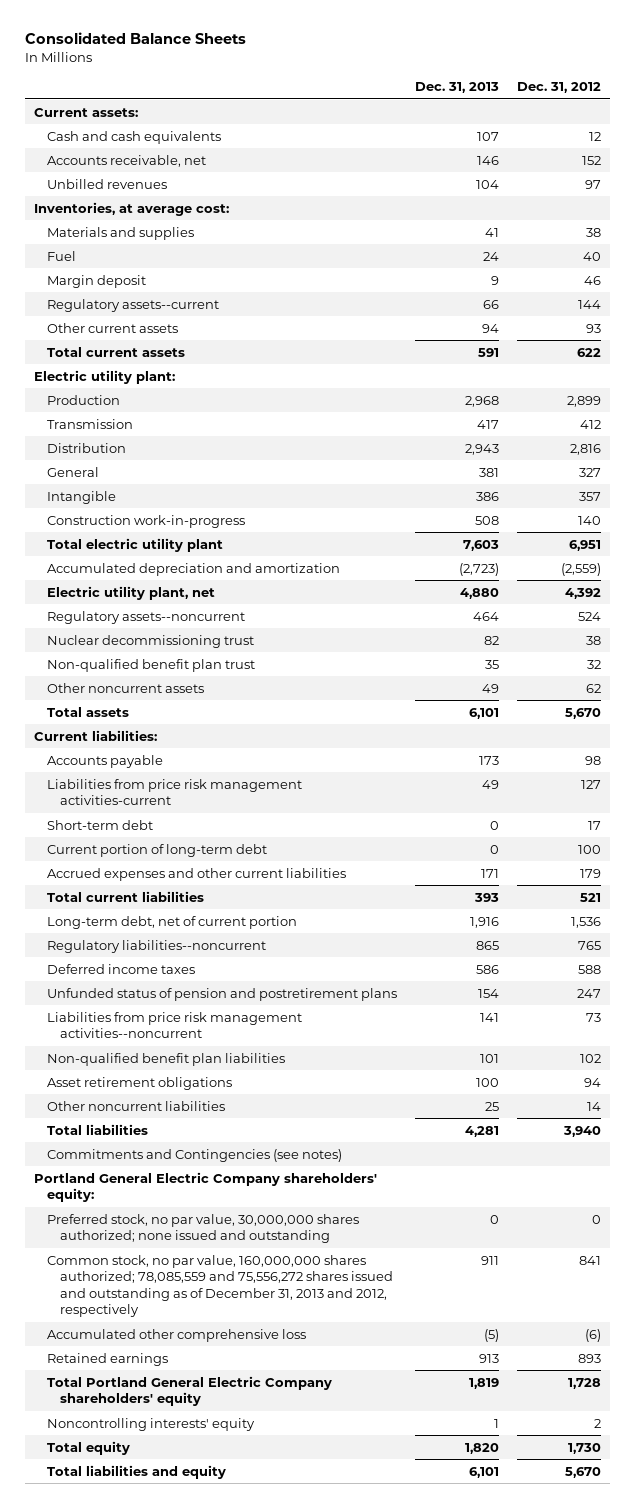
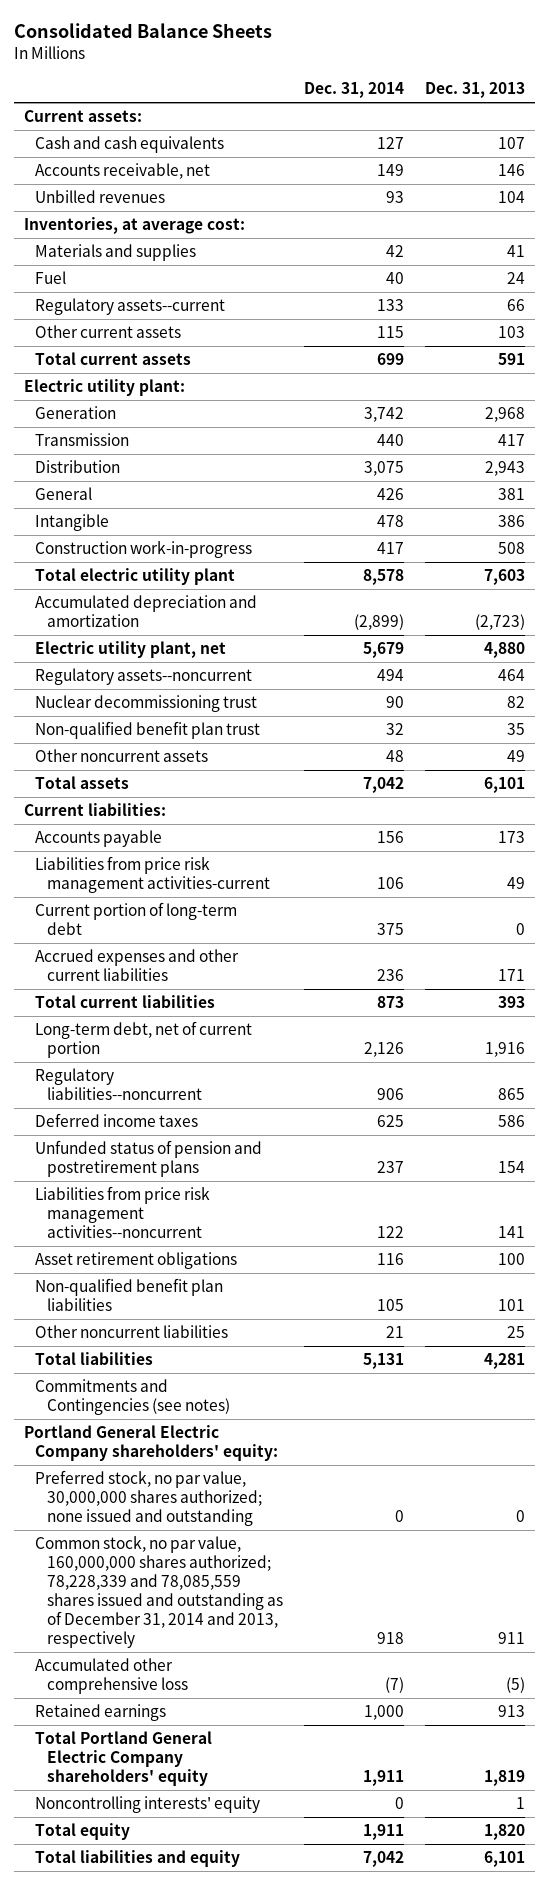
[517,82,602,94] Dec. 31, 2012 -> none
none -> [303,82,404,99] Dec. 31, 2014
[46,274,146,288] Margin deposit -> none
[482,323,500,333] 94 -> [497,326,525,339] 103
[46,394,120,405] Production -> [35,406,117,420] Generation
[46,819,153,830] Short-term debt -> none
[46,1052,285,1066] Non-qualified benefit plan liabilities -> [35,1278,224,1312] Non-qualified benefit plan liabilities
[46,1254,393,1318] Common stock, no par value, 160,000,000 shares authorized; 78,085,559 and 75,556,272 shares issued and outstanding as of December 31, 2013 and 2012, respectively -> [35,1536,283,1648] Common stock, no par value, 160,000,000 shares authorized; 78,228,339 and 78,085,559 shares issued and outstanding as of December 31, 2014 and 2013, respectively

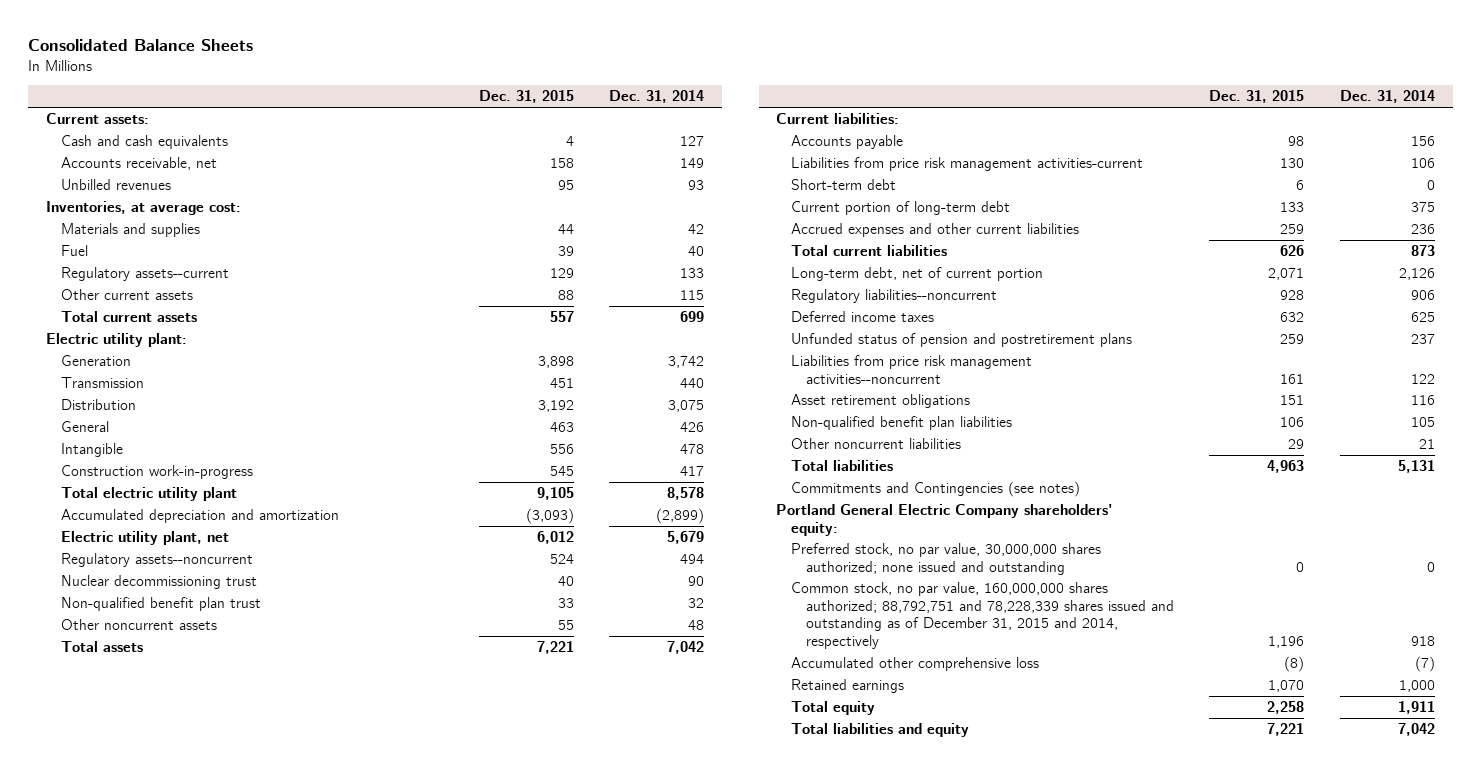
[424,82,525,99] Dec. 31, 2013 -> none
none -> [478,90,574,104] Dec. 31, 2015
none -> [791,178,897,190] Short-term debt
[35,1536,283,1648] Common stock, no par value, 160,000,000 shares authorized; 78,228,339 and 78,085,559 shares issued and outstanding as of December 31, 2014 and 2013, respectively -> [791,581,1175,649] Common stock, no par value, 160,000,000 shares authorized; 88,792,751 and 78,228,339 shares issued and outstanding as of December 31, 2015 and 2014, respectively
[35,1731,213,1787] Total Portland General Electric Company shareholders' equity -> none
[35,1796,261,1814] Noncontrolling interests' equity -> none

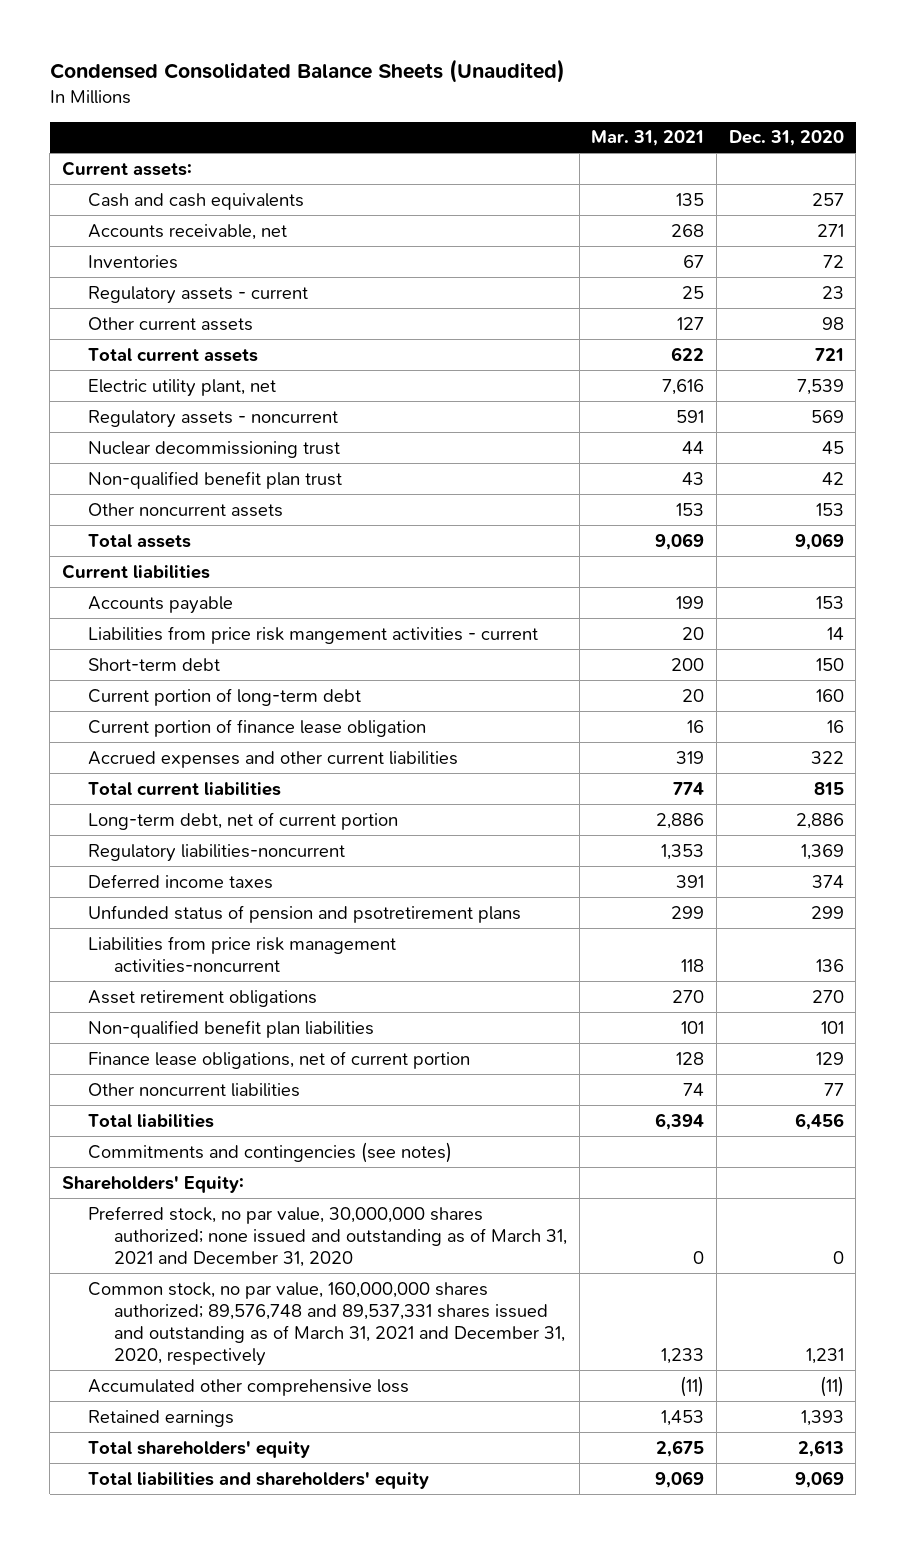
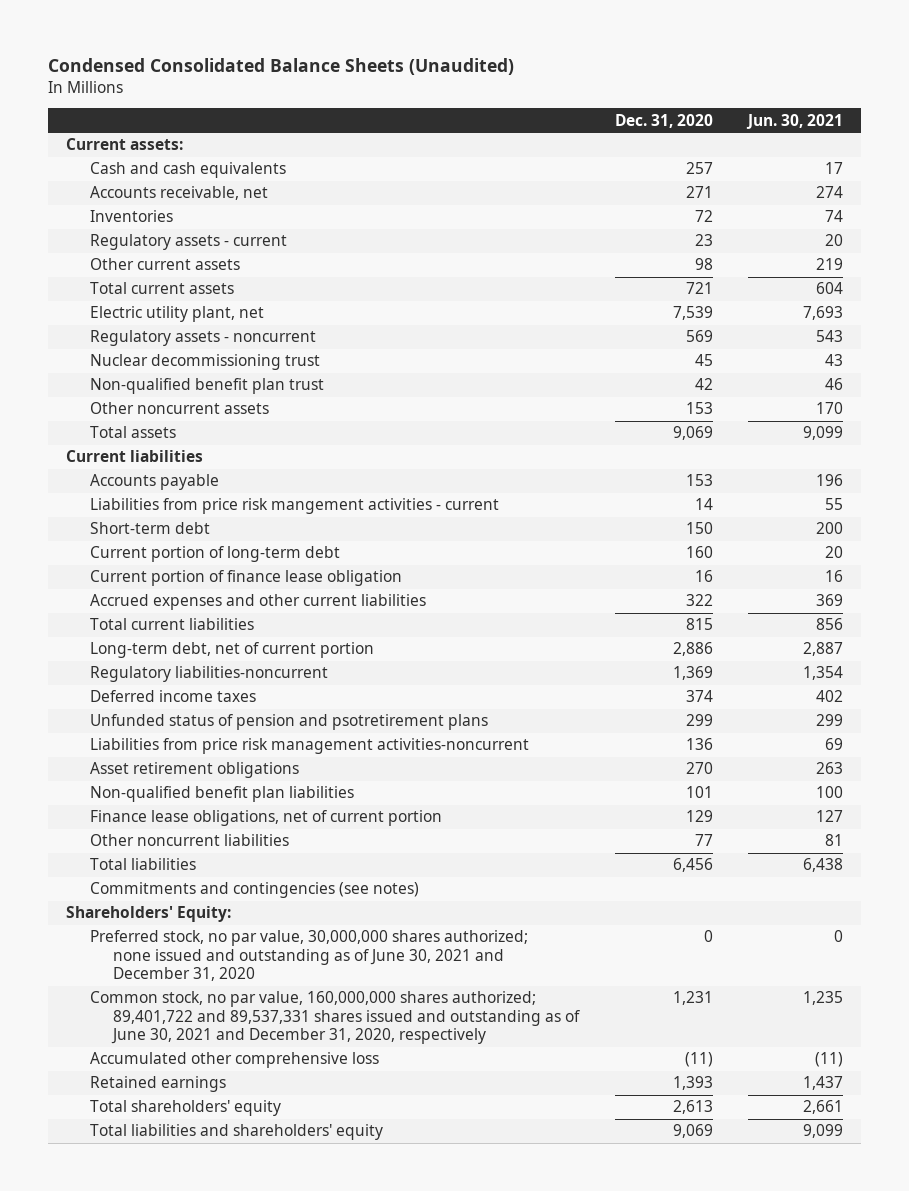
[591,130,705,147] Mar. 31, 2021 -> none
none -> [746,113,844,129] Jun. 30, 2021
[88,1205,568,1267] Preferred stock, no par value, 30,000,000 shares authorized; none issued and outstanding as of March 31, 2021 and December 31, 2020 -> [89,930,528,982] Preferred stock, no par value, 30,000,000 shares authorized; none issued and outstanding as of June 30, 2021 and December 31, 2020
[88,1281,566,1366] Common stock, no par value, 160,000,000 shares authorized; 89,576,748 and 89,537,331 shares issued and outstanding as of March 31, 2021 and December 31, 2020, respectively -> [89,991,581,1045] Common stock, no par value, 160,000,000 shares authorized; 89,401,722 and 89,537,331 shares issued and outstanding as of June 30, 2021 and December 31, 2020, respectively

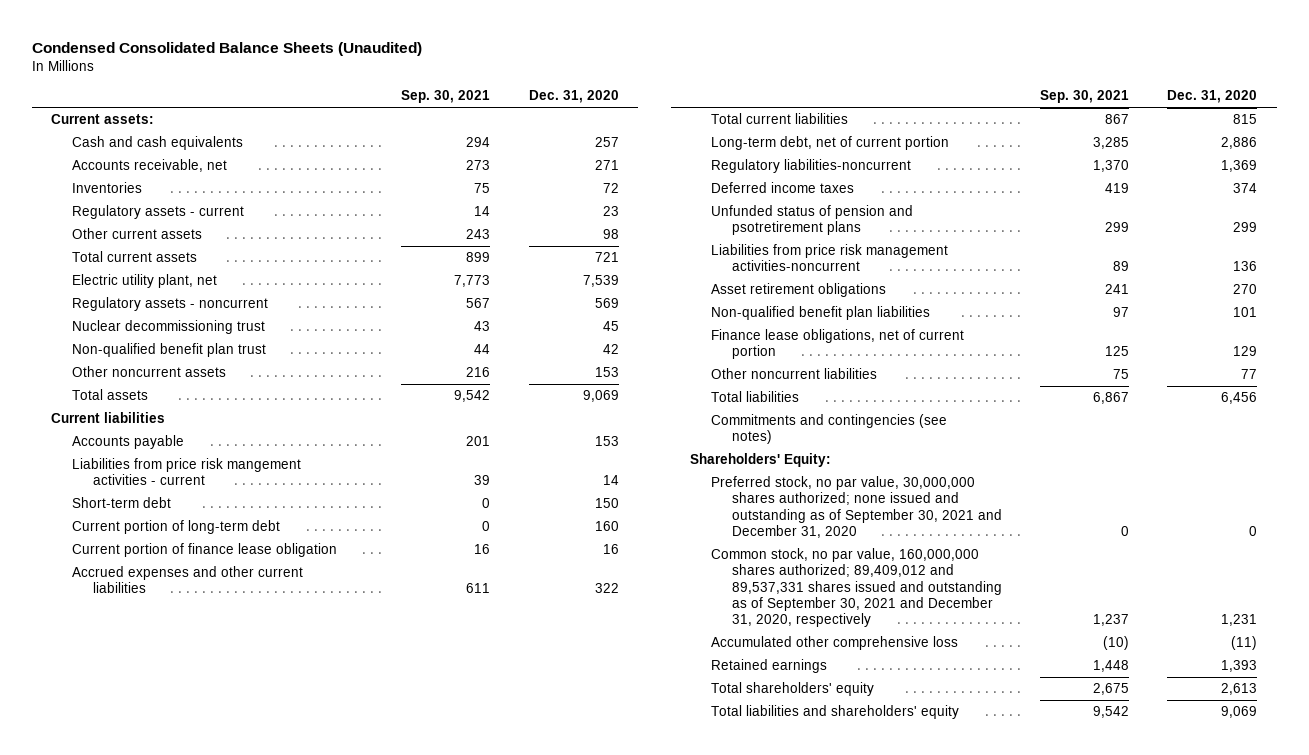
[746,113,844,129] Jun. 30, 2021 -> none
none -> [401,90,491,104] Sep. 30, 2021
[89,930,528,982] Preferred stock, no par value, 30,000,000 shares authorized; none issued and outstanding as of June 30, 2021 and December 31, 2020 -> [711,476,1003,538] Preferred stock, no par value, 30,000,000 shares authorized; none issued and outstanding as of September 30, 2021 and December 31, 2020
[89,991,581,1045] Common stock, no par value, 160,000,000 shares authorized; 89,401,722 and 89,537,331 shares issued and outstanding as of June 30, 2021 and December 31, 2020, respectively -> [711,548,1003,627] Common stock, no par value, 160,000,000 shares authorized; 89,409,012 and 89,537,331 shares issued and outstanding as of September 30, 2021 and December 31, 2020, respectively

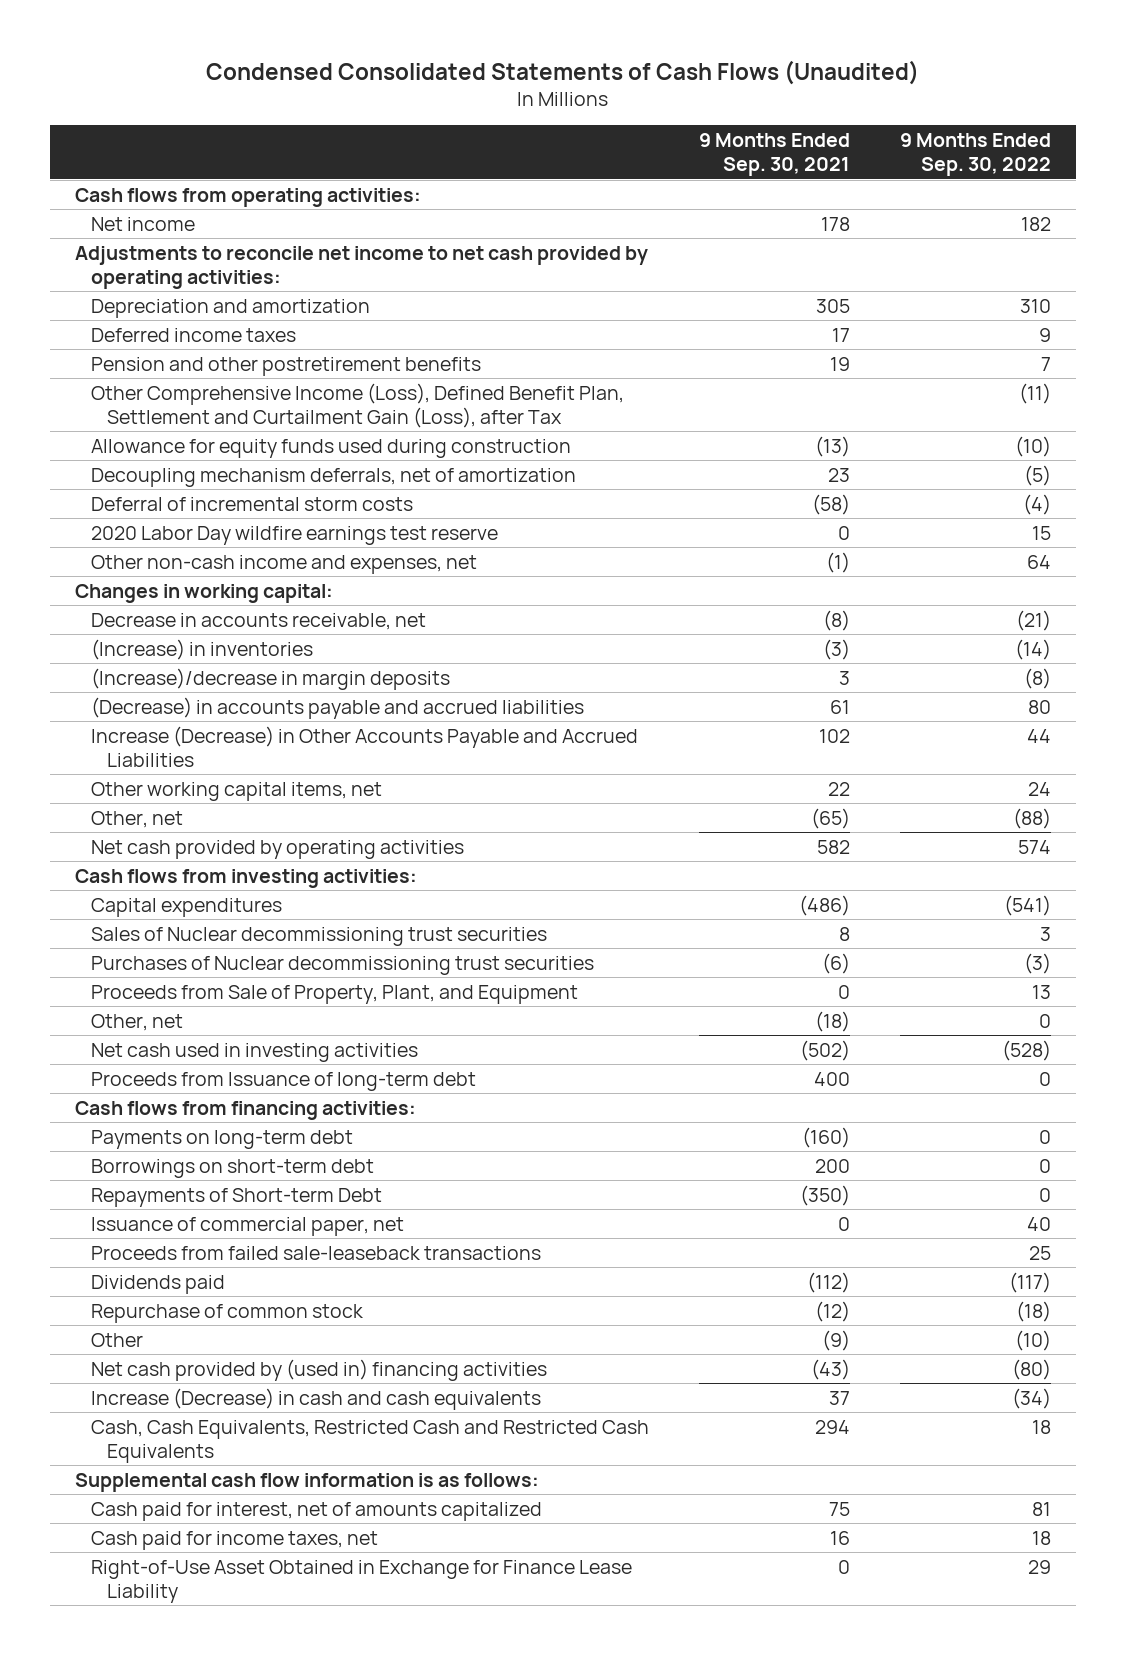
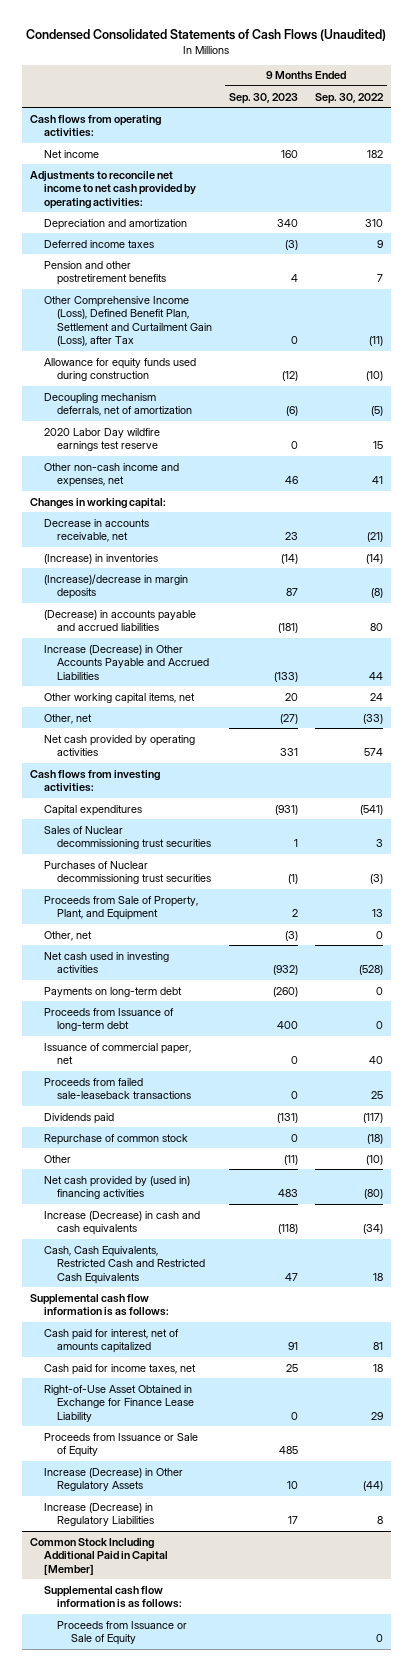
[699,133,851,177] 9 Months Ended Sep. 30, 2021 -> none
none -> [229,92,299,104] Sep. 30, 2023
[91,496,414,511] Deferral of incremental storm costs -> none
[1027,554,1052,569] 64 -> [371,476,383,485] 41
[1013,807,1052,829] (88) -> [362,713,383,724] (33)
[74,1100,416,1120] Cash flows from financing activities: -> none
[91,1158,375,1178] Borrowings on short-term debt -> none
[91,1187,383,1207] Repayments of Short-term Debt -> none
[91,1071,477,1091] Proceeds from Issuance of long-term debt -> [43,1007,174,1032] Proceeds from Issuance of long-term debt
none -> [43,1432,198,1458] Proceeds from Issuance or Sale of Equity
none -> [43,1467,183,1492] Increase (Decrease) in Other Regulatory Assets
none -> [43,1502,155,1527] Increase (Decrease) in Regulatory Liabilities
none -> [29,1537,168,1575] Common Stock Including Additional Paid in Capital [Member]
none -> [43,1585,183,1609] Supplemental cash flow information is as follows:
none -> [57,1620,188,1646] Proceeds from Issuance or Sale of Equity

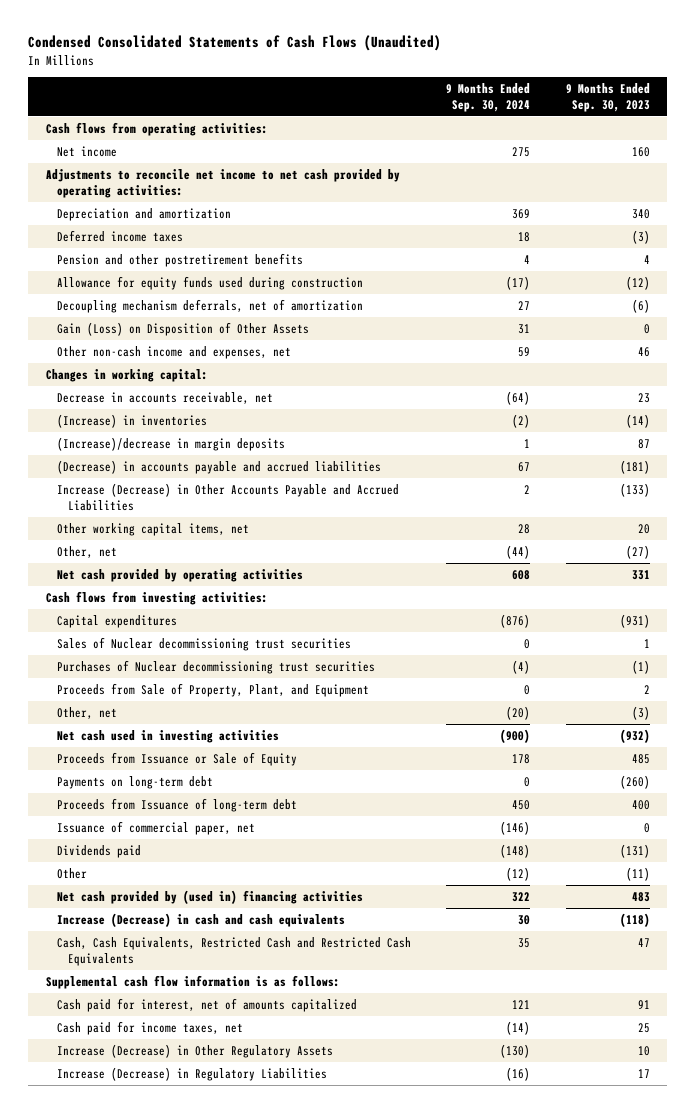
[314,92,384,104] Sep. 30, 2022 -> none
none -> [446,82,531,113] 9 Months Ended Sep. 30, 2024
[43,295,213,347] Other Comprehensive Income (Loss), Defined Benefit Plan, Settlement and Curtailment Gain (Loss), after Tax -> none
[43,427,160,452] 2020 Labor Day wildfire earnings test reserve -> none
none -> [56,321,309,336] Gain (Loss) on Disposition of Other Assets
[43,1432,198,1458] Proceeds from Issuance or Sale of Equity -> [56,751,297,766] Proceeds from Issuance or Sale of Equity
[43,1077,192,1100] Proceeds from failed sale-leaseback transactions -> none
[43,1133,188,1145] Repurchase of common stock -> none
[43,1384,195,1422] Right-of-Use Asset Obtained in Exchange for Finance Lease Liability -> none
[29,1537,168,1575] Common Stock Including Additional Paid in Capital [Member] -> none
[43,1585,183,1609] Supplemental cash flow information is as follows: -> none
[57,1620,188,1646] Proceeds from Issuance or Sale of Equity -> none

